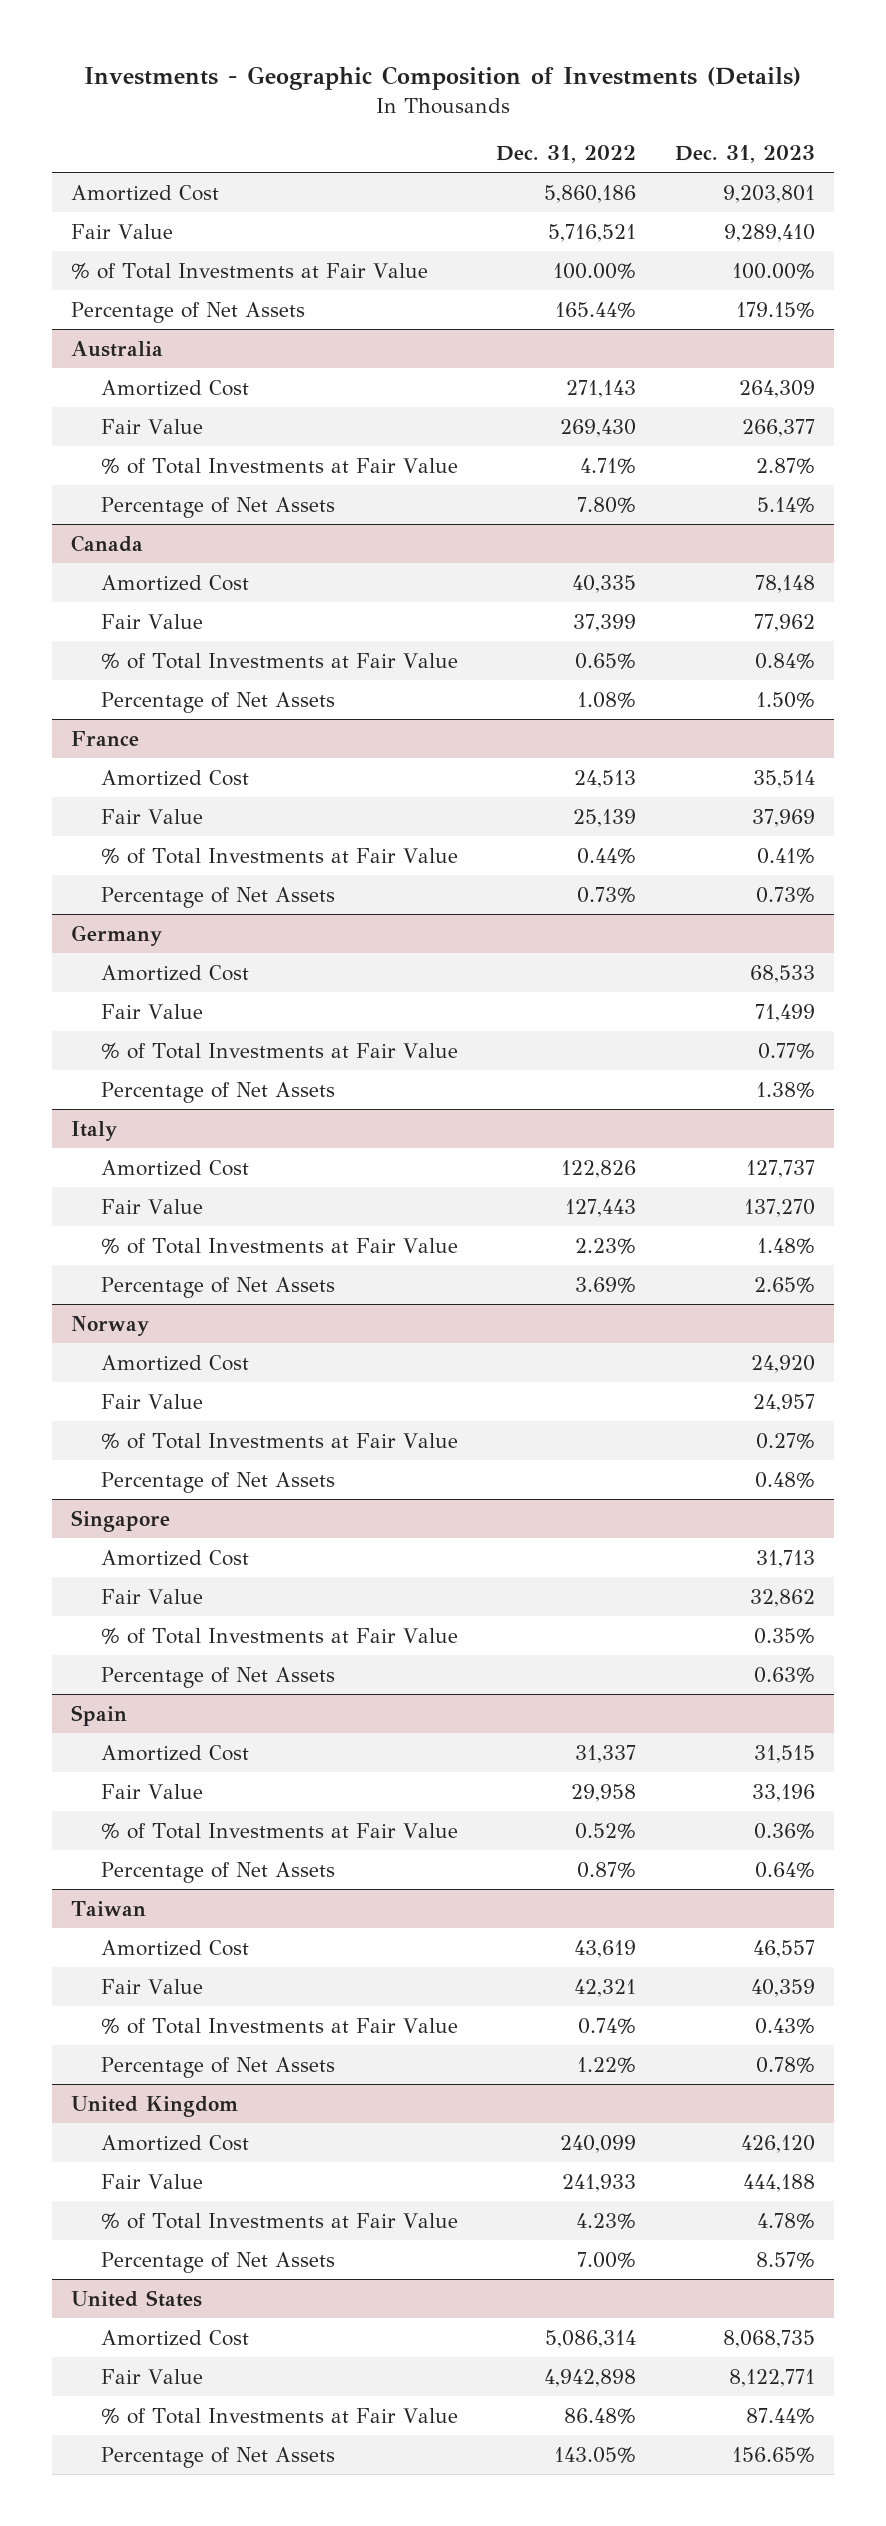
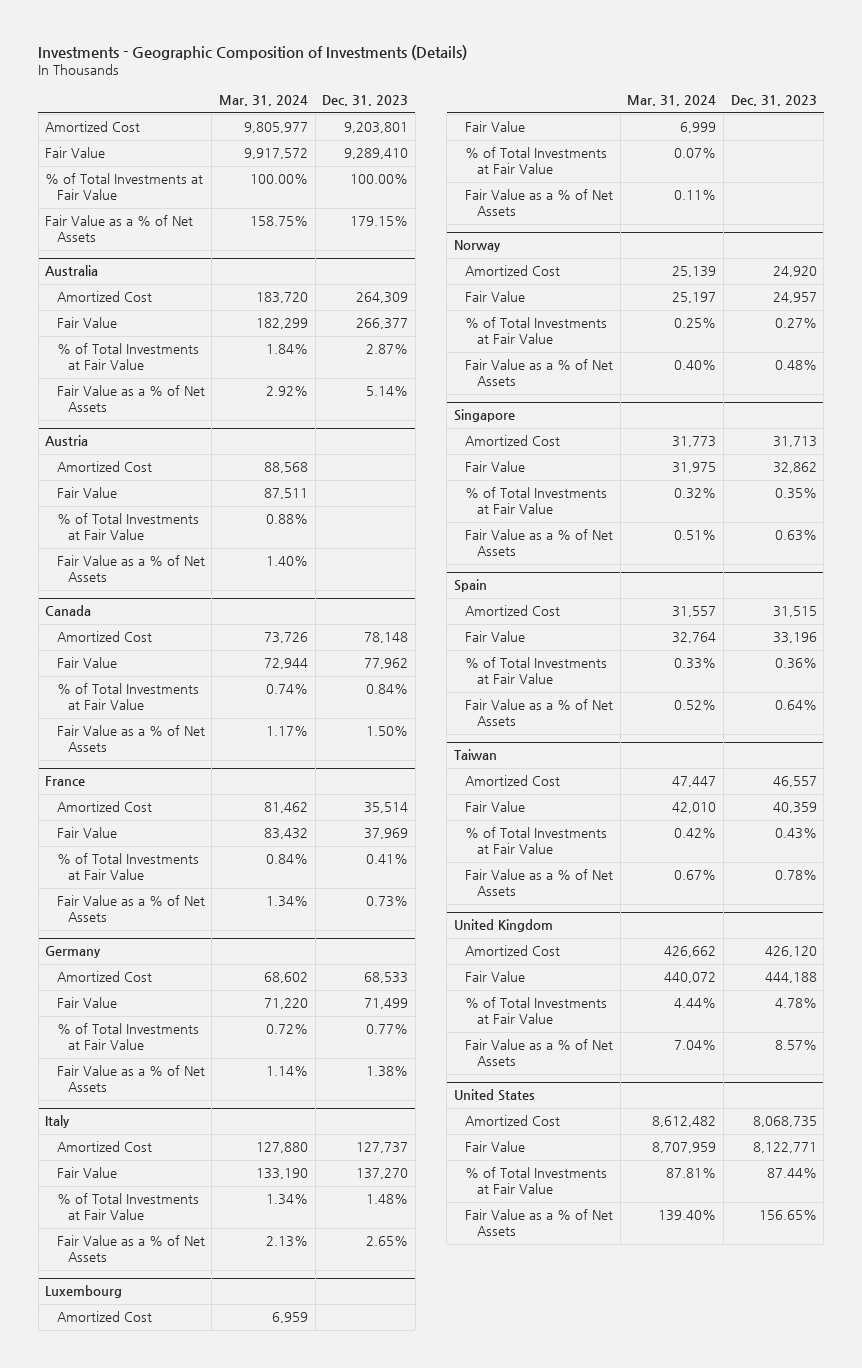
[496,145,637,164] Dec. 31, 2022 -> none
none -> [218,95,308,107] Mar. 31, 2024
[71,301,306,323] Percentage of Net Assets -> [45,215,194,243] Fair Value as a % of Net Assets
[100,496,335,518] Percentage of Net Assets -> [56,385,205,413] Fair Value as a % of Net Assets
none -> [45,435,89,447] Austria
none -> [56,461,152,473] Amortized Cost
none -> [56,487,117,499] Fair Value
none -> [56,513,199,541] % of Total Investments at Fair Value
none -> [56,555,205,583] Fair Value as a % of Net Assets
[100,691,335,713] Percentage of Net Assets -> [56,725,205,753] Fair Value as a % of Net Assets
[100,886,335,908] Percentage of Net Assets -> [56,895,205,923] Fair Value as a % of Net Assets
[100,1081,335,1103] Percentage of Net Assets -> [56,1065,205,1093] Fair Value as a % of Net Assets
[100,1276,335,1298] Percentage of Net Assets -> [56,1235,205,1263] Fair Value as a % of Net Assets
none -> [45,1285,123,1299] Luxembourg
none -> [56,1311,152,1323] Amortized Cost
none -> [465,121,526,133] Fair Value
none -> [465,147,608,175] % of Total Investments at Fair Value
none -> [465,189,614,217] Fair Value as a % of Net Assets
[100,1471,335,1493] Percentage of Net Assets -> [465,359,614,387] Fair Value as a % of Net Assets
[100,1666,335,1688] Percentage of Net Assets -> [465,529,614,557] Fair Value as a % of Net Assets
[100,1861,335,1883] Percentage of Net Assets -> [465,699,614,727] Fair Value as a % of Net Assets
[100,2056,335,2078] Percentage of Net Assets -> [465,869,614,897] Fair Value as a % of Net Assets
[100,2251,335,2273] Percentage of Net Assets -> [465,1039,614,1067] Fair Value as a % of Net Assets
[100,2446,335,2468] Percentage of Net Assets -> [465,1209,614,1237] Fair Value as a % of Net Assets

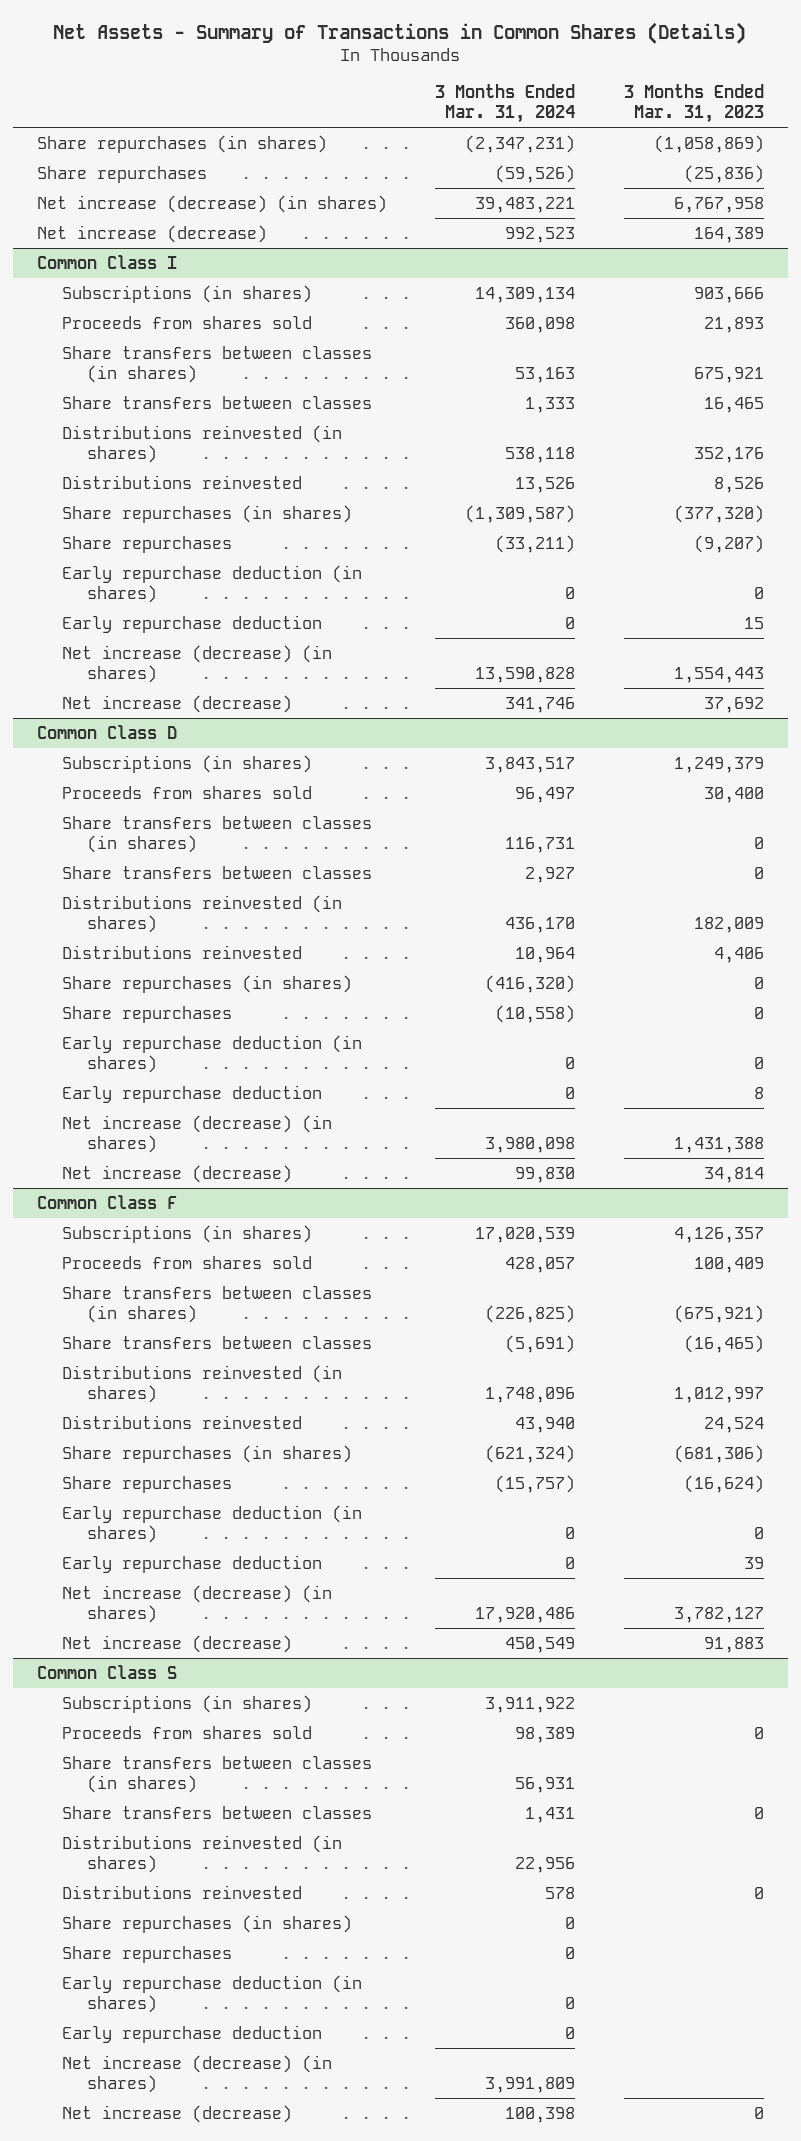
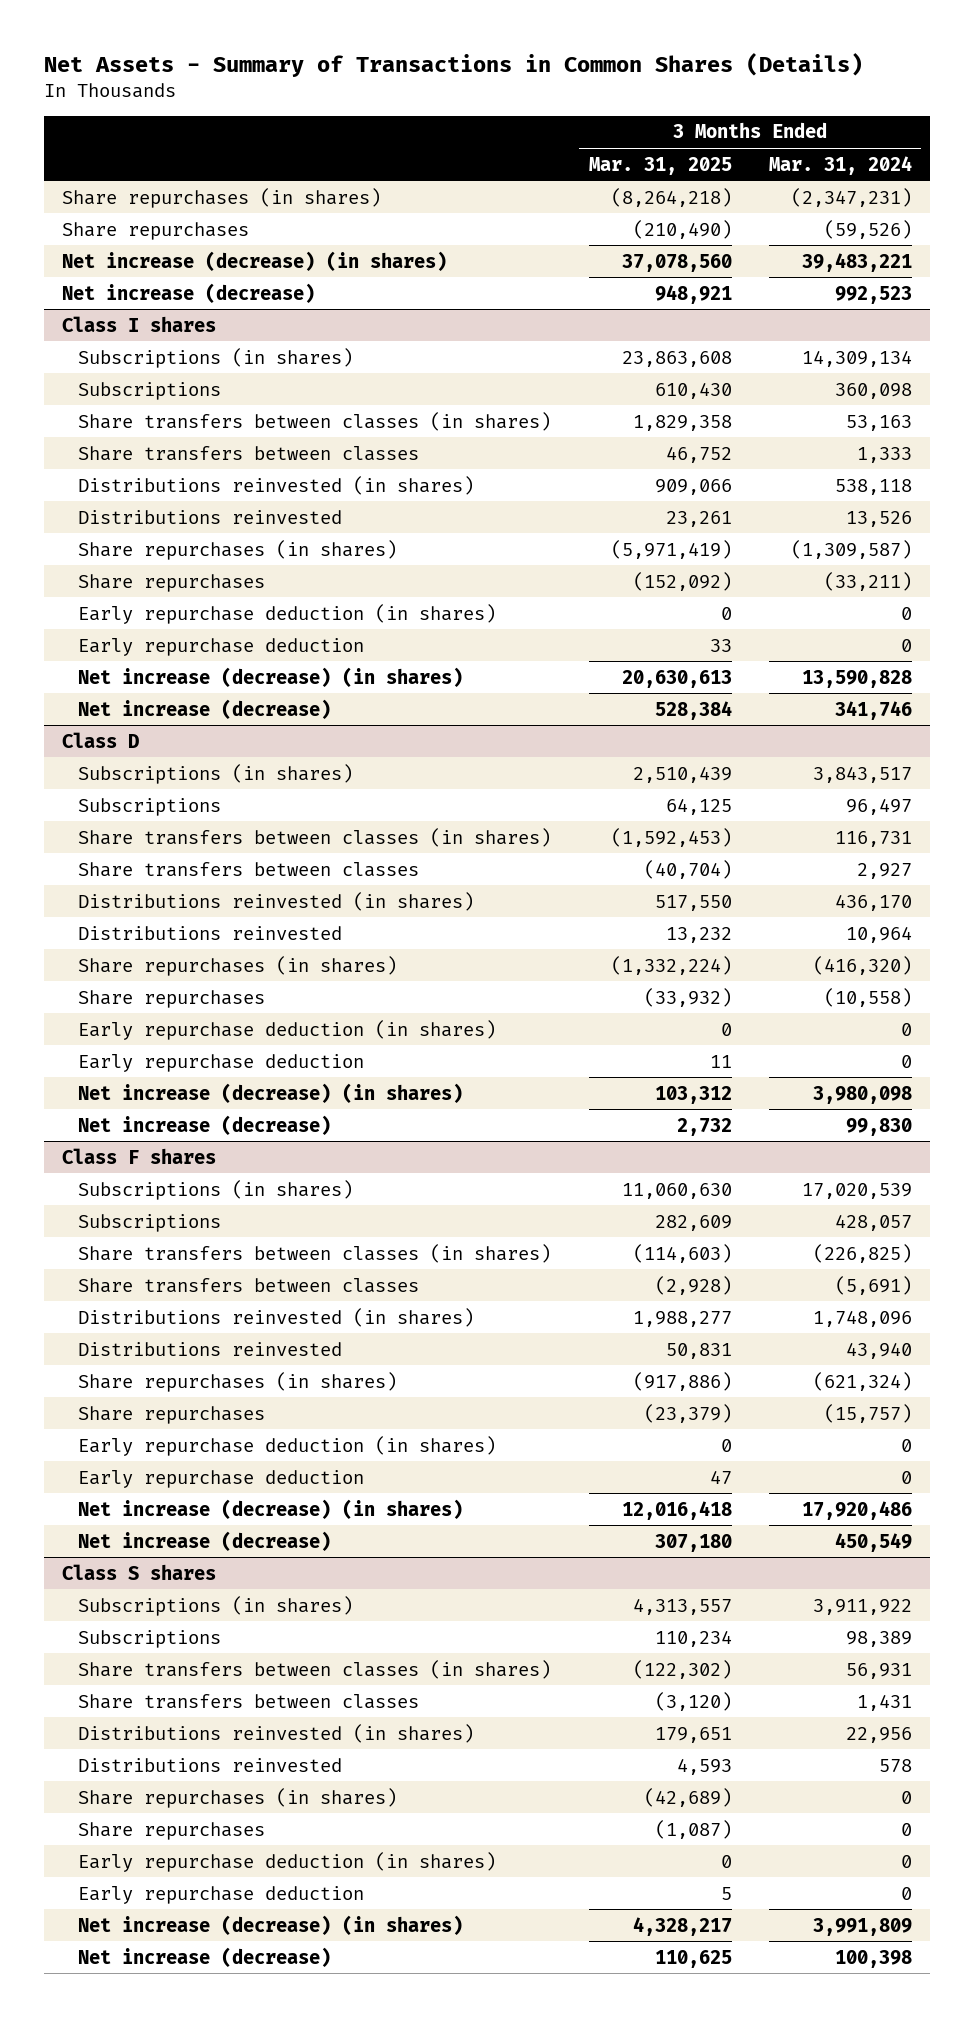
[623,84,764,124] 3 Months Ended Mar. 31, 2023 -> none
none -> [588,156,732,175] Mar. 31, 2025
[37,254,178,269] Common Class I -> [62,315,217,332] Class I shares
[62,315,313,329] Proceeds from shares sold -> [78,381,222,400] Subscriptions
[37,724,178,739] Common Class D -> [62,731,140,748] Class D
[62,785,313,799] Proceeds from shares sold -> [78,797,222,816] Subscriptions
[37,1194,178,1209] Common Class F -> [62,1147,217,1164] Class F shares
[62,1255,313,1269] Proceeds from shares sold -> [78,1213,222,1232] Subscriptions
[37,1664,178,1679] Common Class S -> [62,1563,217,1580] Class S shares
[62,1725,313,1739] Proceeds from shares sold -> [78,1629,222,1648] Subscriptions

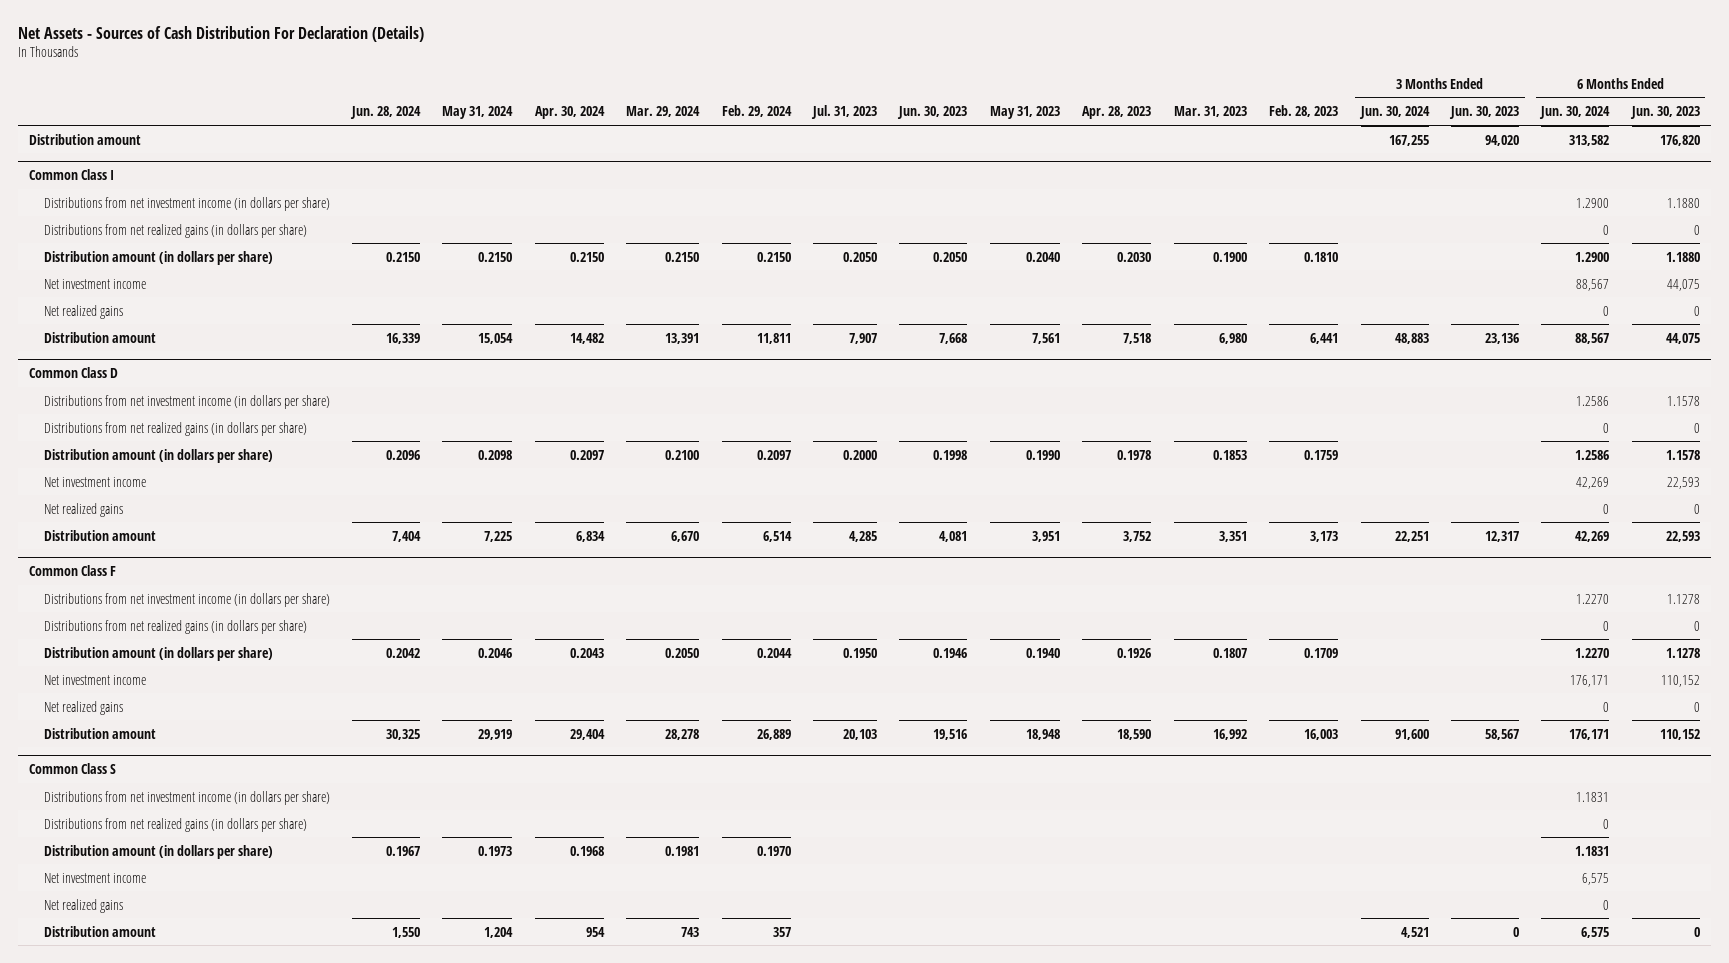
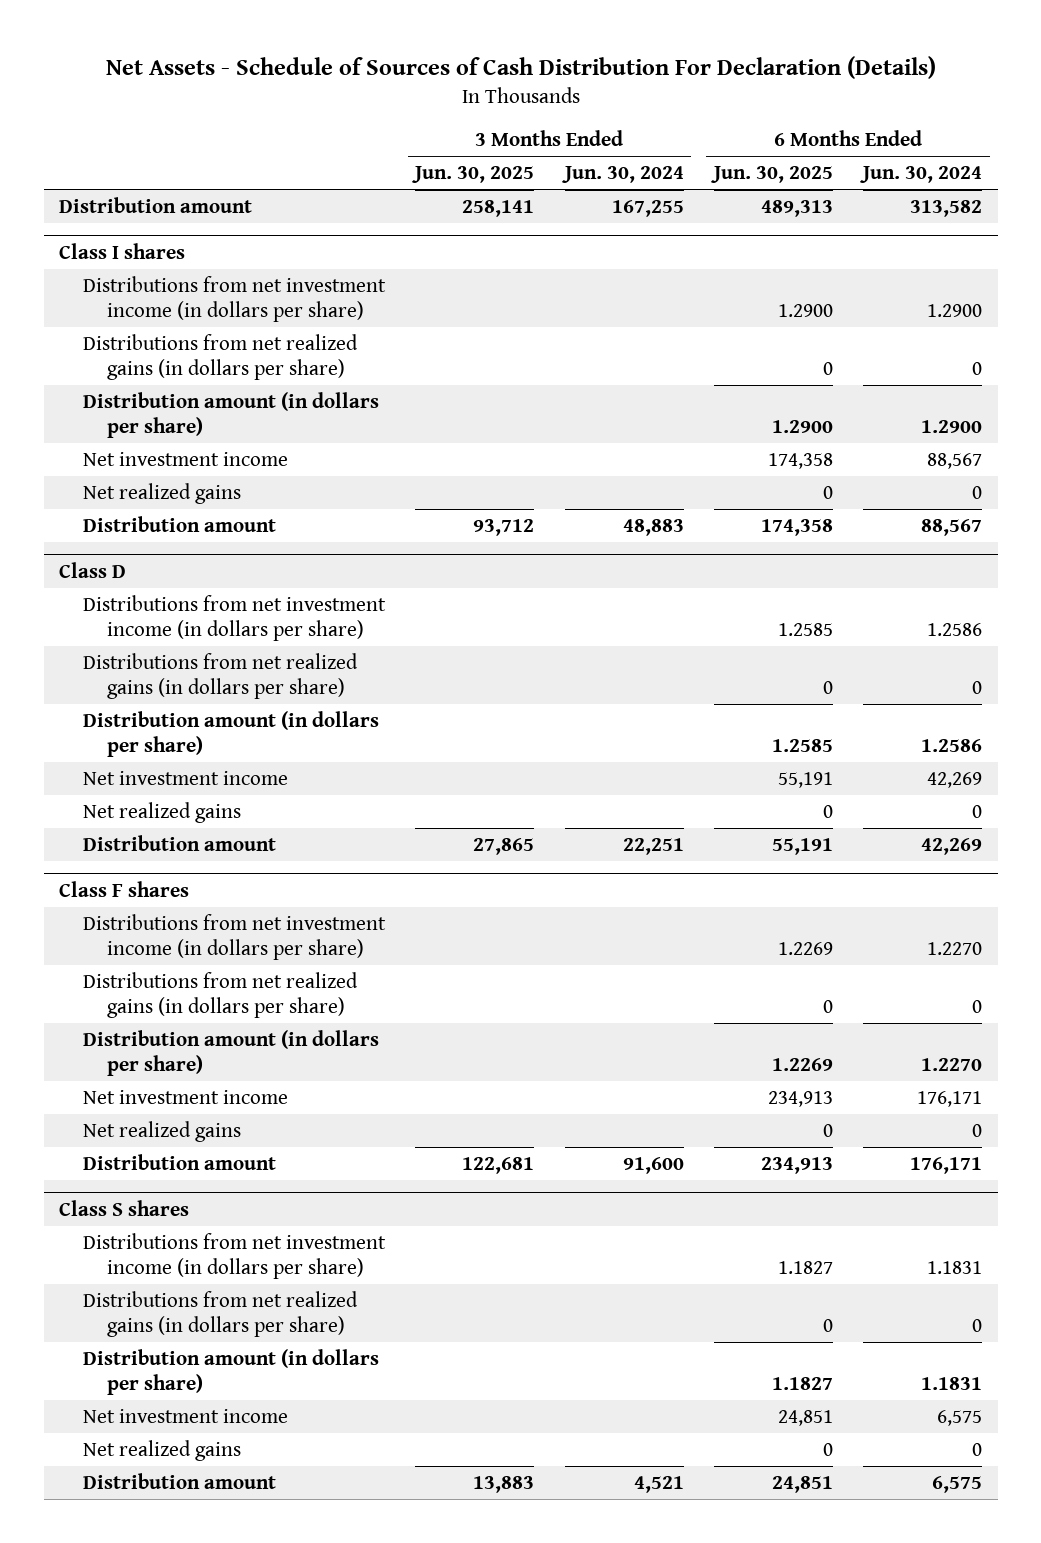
[17,25,424,42] Net Assets - Sources of Cash Distribution For Declaration (Details) -> [105,56,936,80] Net Assets - Schedule of Sources of Cash Distribution For Declaration (Details)
[349,106,421,120] Jun. 28, 2024 -> none
[442,106,514,120] May 31, 2024 -> none
[534,106,605,120] Apr. 30, 2024 -> none
[626,106,701,118] Mar. 29, 2024 -> none
[721,105,792,118] Feb. 29, 2024 -> none
[811,105,878,120] Jul. 31, 2023 -> none
[897,106,968,120] Jun. 30, 2023 -> none
[989,106,1060,120] May 31, 2023 -> none
[1082,106,1152,120] Apr. 28, 2023 -> none
[1173,106,1247,118] Mar. 31, 2023 -> none
[1269,105,1339,118] Feb. 28, 2023 -> none
[1448,106,1519,120] Jun. 30, 2023 -> none
[1629,106,1700,120] Jun. 30, 2023 -> none
none -> [412,166,535,184] Jun. 30, 2025
none -> [710,166,833,184] Jun. 30, 2025
[28,169,114,181] Common Class I -> [58,242,185,259] Class I shares
[28,367,118,379] Common Class D -> [58,561,126,578] Class D
[28,565,116,577] Common Class F -> [58,880,189,897] Class F shares
[28,763,116,775] Common Class S -> [58,1199,189,1216] Class S shares

